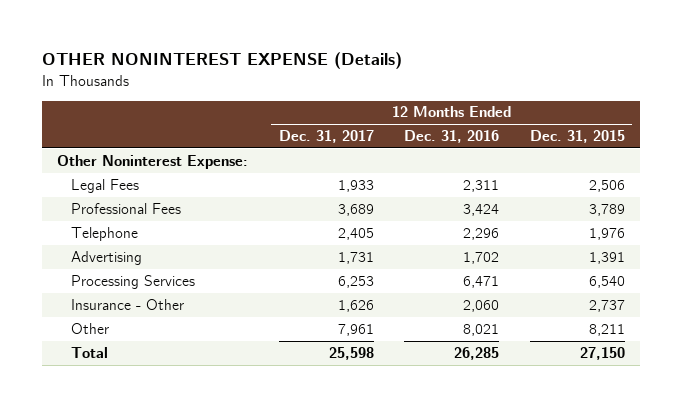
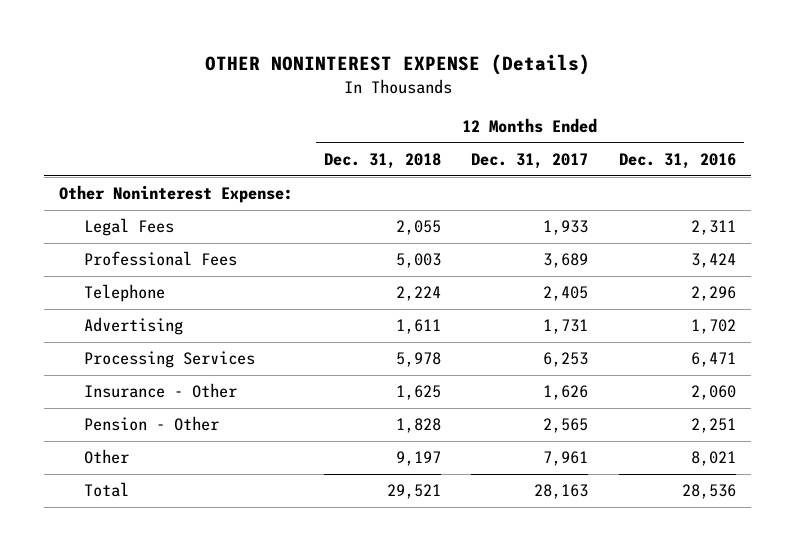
[529,130,625,144] Dec. 31, 2015 -> none
none -> [323,152,441,169] Dec. 31, 2018
none -> [84,416,220,432] Pension - Other
[328,346,374,360] 25,598 -> [534,484,589,500] 28,163
[454,346,500,360] 26,285 -> [681,484,736,500] 28,536

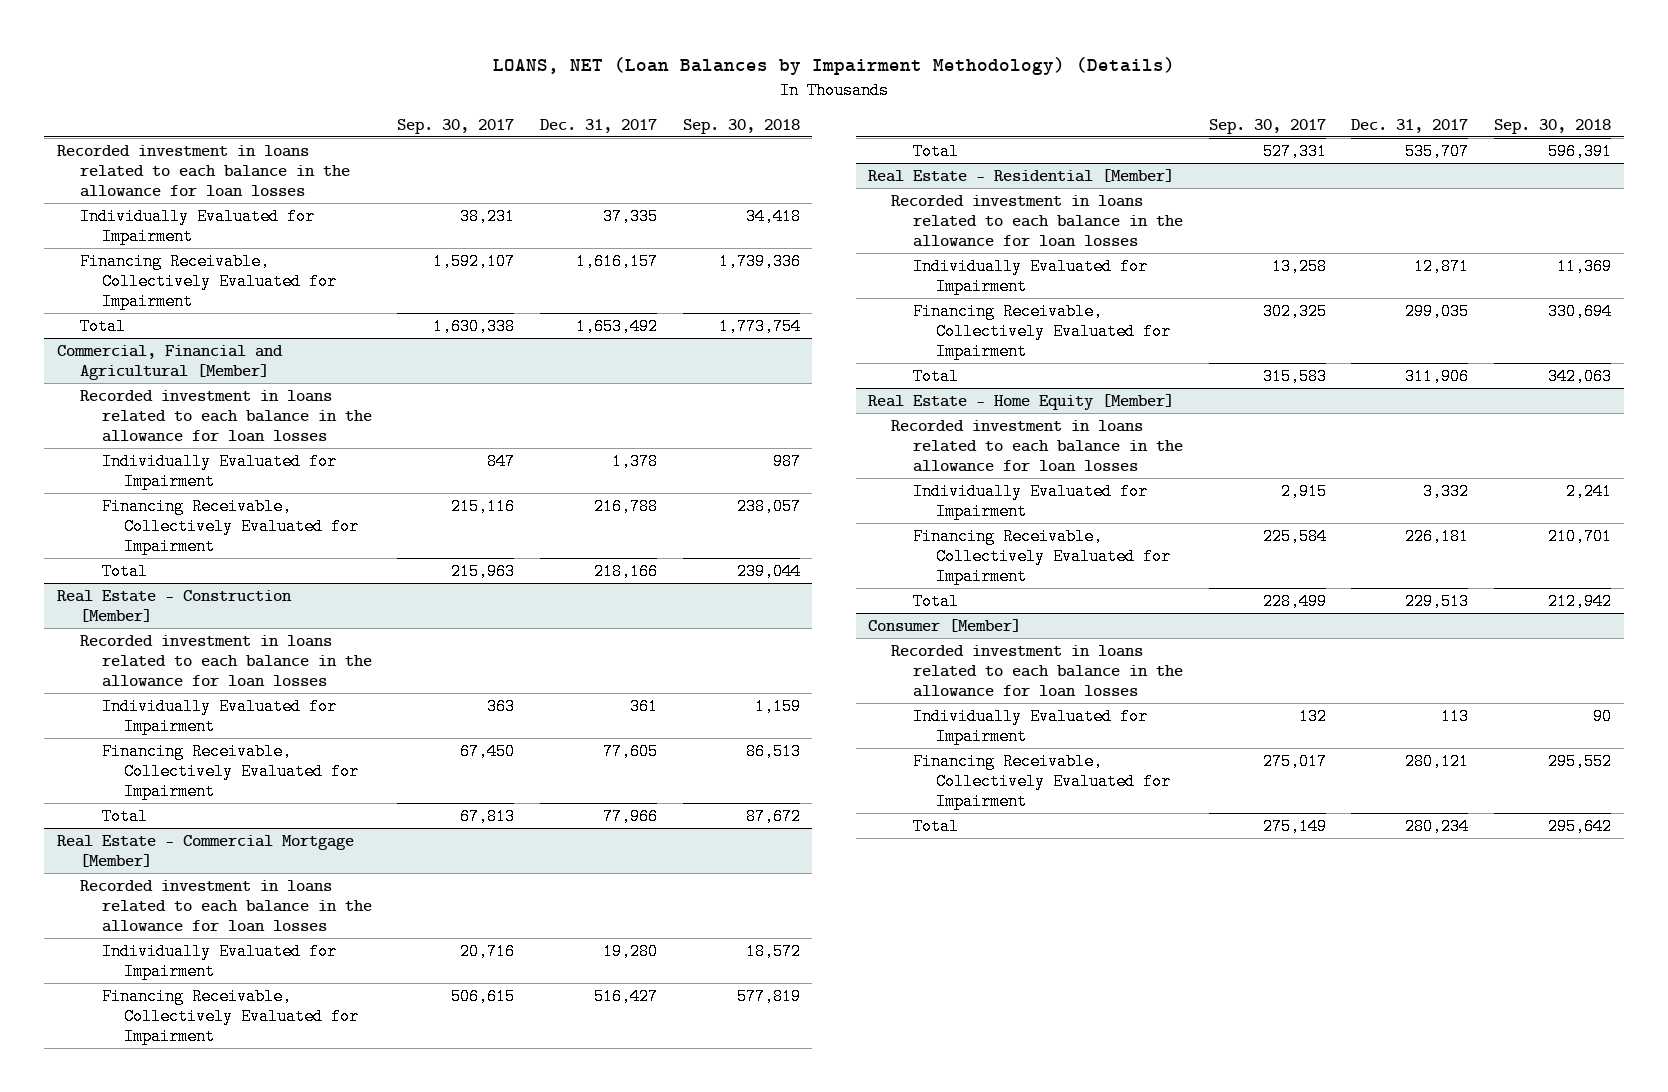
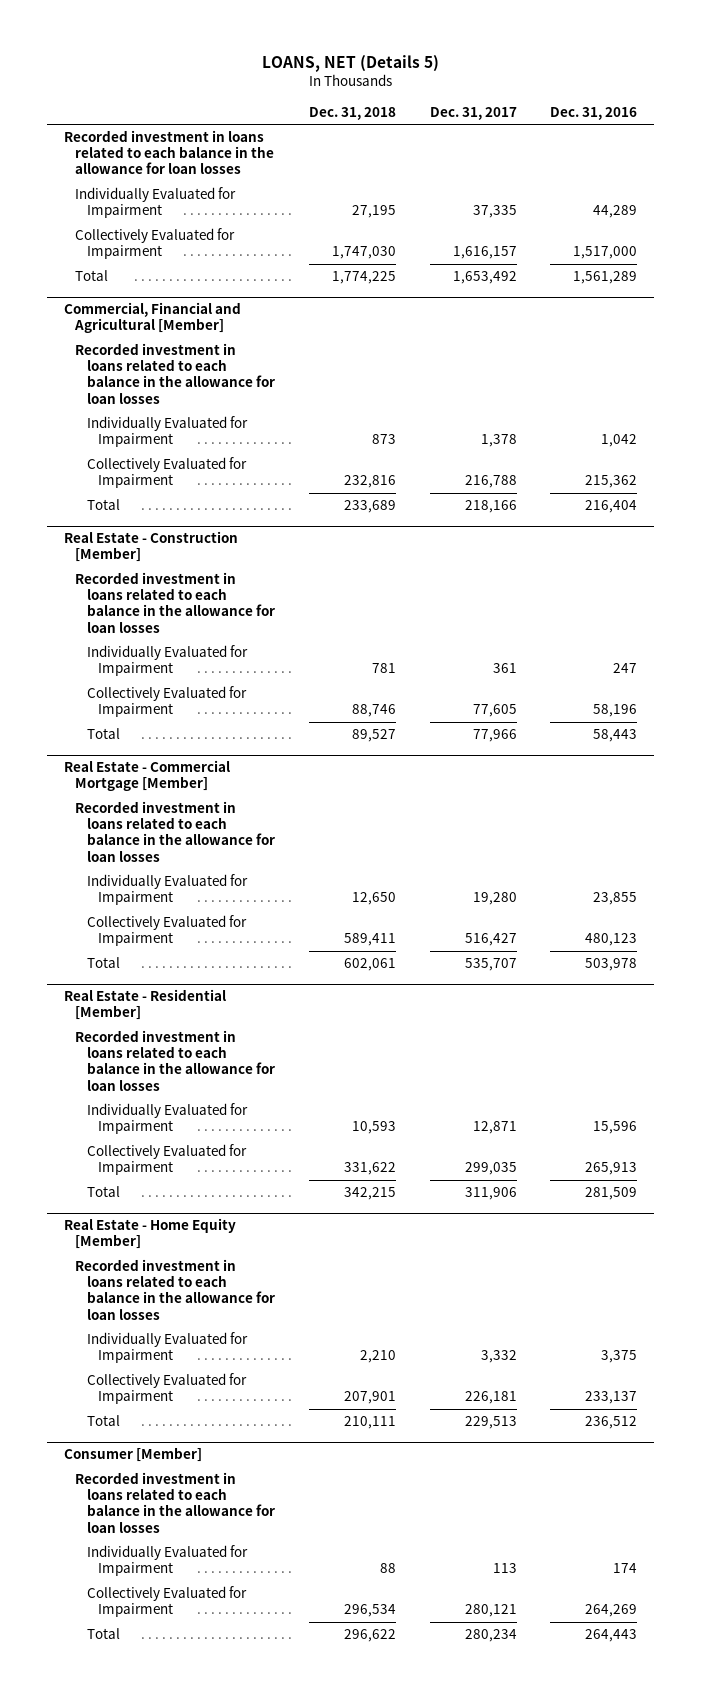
[492,57,1175,76] LOANS, NET (Loan Balances by Impairment Methodology) (Details) -> [261,55,439,73] LOANS, NET (Details 5)
[397,118,515,134] Sep. 30, 2017 -> none
[682,118,800,134] Sep. 30, 2018 -> none
none -> [308,107,396,121] Dec. 31, 2018
none -> [550,107,638,121] Dec. 31, 2016
[79,252,337,310] Financing Receivable, Collectively Evaluated for Impairment -> [75,228,236,260] Collectively Evaluated for Impairment
[101,497,360,555] Financing Receivable, Collectively Evaluated for Impairment -> [86,457,247,489] Collectively Evaluated for Impairment
[101,742,360,800] Financing Receivable, Collectively Evaluated for Impairment -> [86,686,247,718] Collectively Evaluated for Impairment
[101,987,360,1045] Financing Receivable, Collectively Evaluated for Impairment -> [86,915,247,947] Collectively Evaluated for Impairment
[913,302,1171,360] Financing Receivable, Collectively Evaluated for Impairment -> [86,1144,247,1176] Collectively Evaluated for Impairment
[913,527,1171,585] Financing Receivable, Collectively Evaluated for Impairment -> [86,1373,247,1405] Collectively Evaluated for Impairment
[913,752,1171,810] Financing Receivable, Collectively Evaluated for Impairment -> [86,1586,247,1618] Collectively Evaluated for Impairment

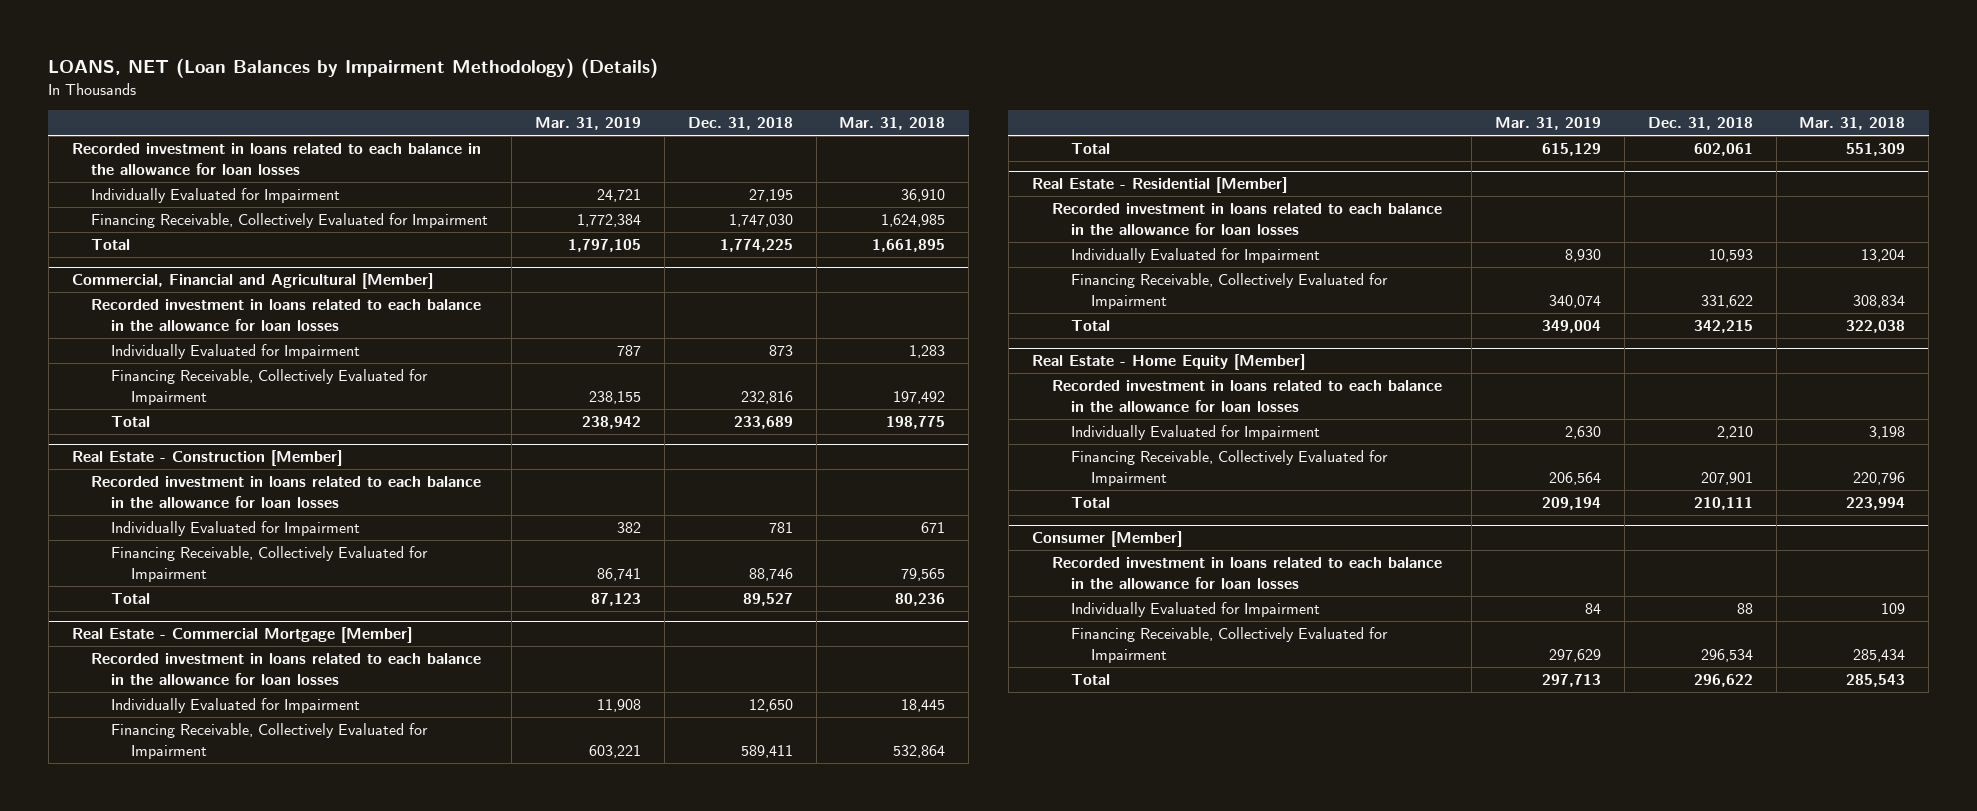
[261,55,439,73] LOANS, NET (Details 5) -> [48,58,659,79] LOANS, NET (Loan Balances by Impairment Methodology) (Details)
[429,107,517,121] Dec. 31, 2017 -> none
[550,107,638,121] Dec. 31, 2016 -> none
none -> [535,117,642,131] Mar. 31, 2019
none -> [839,117,946,131] Mar. 31, 2018
[75,228,236,260] Collectively Evaluated for Impairment -> [91,213,489,229] Financing Receivable, Collectively Evaluated for Impairment
[86,457,247,489] Collectively Evaluated for Impairment -> [111,369,429,405] Financing Receivable, Collectively Evaluated for Impairment
[86,686,247,718] Collectively Evaluated for Impairment -> [111,546,429,582] Financing Receivable, Collectively Evaluated for Impairment
[86,915,247,947] Collectively Evaluated for Impairment -> [111,723,429,759] Financing Receivable, Collectively Evaluated for Impairment
[86,1144,247,1176] Collectively Evaluated for Impairment -> [1071,273,1389,309] Financing Receivable, Collectively Evaluated for Impairment
[86,1373,247,1405] Collectively Evaluated for Impairment -> [1071,450,1389,486] Financing Receivable, Collectively Evaluated for Impairment
[86,1586,247,1618] Collectively Evaluated for Impairment -> [1071,627,1389,663] Financing Receivable, Collectively Evaluated for Impairment

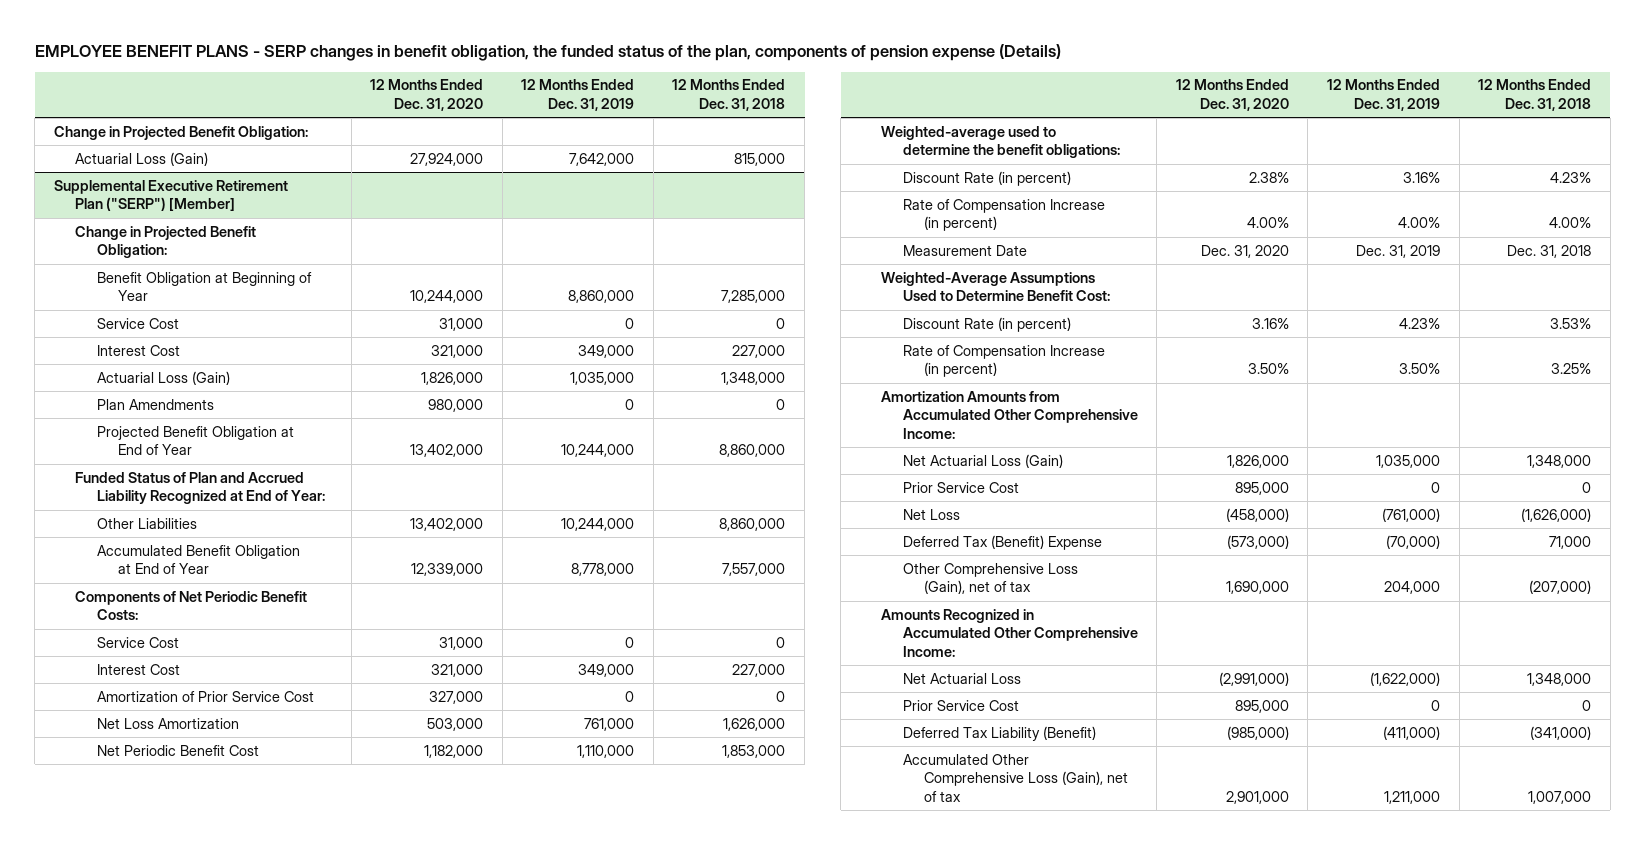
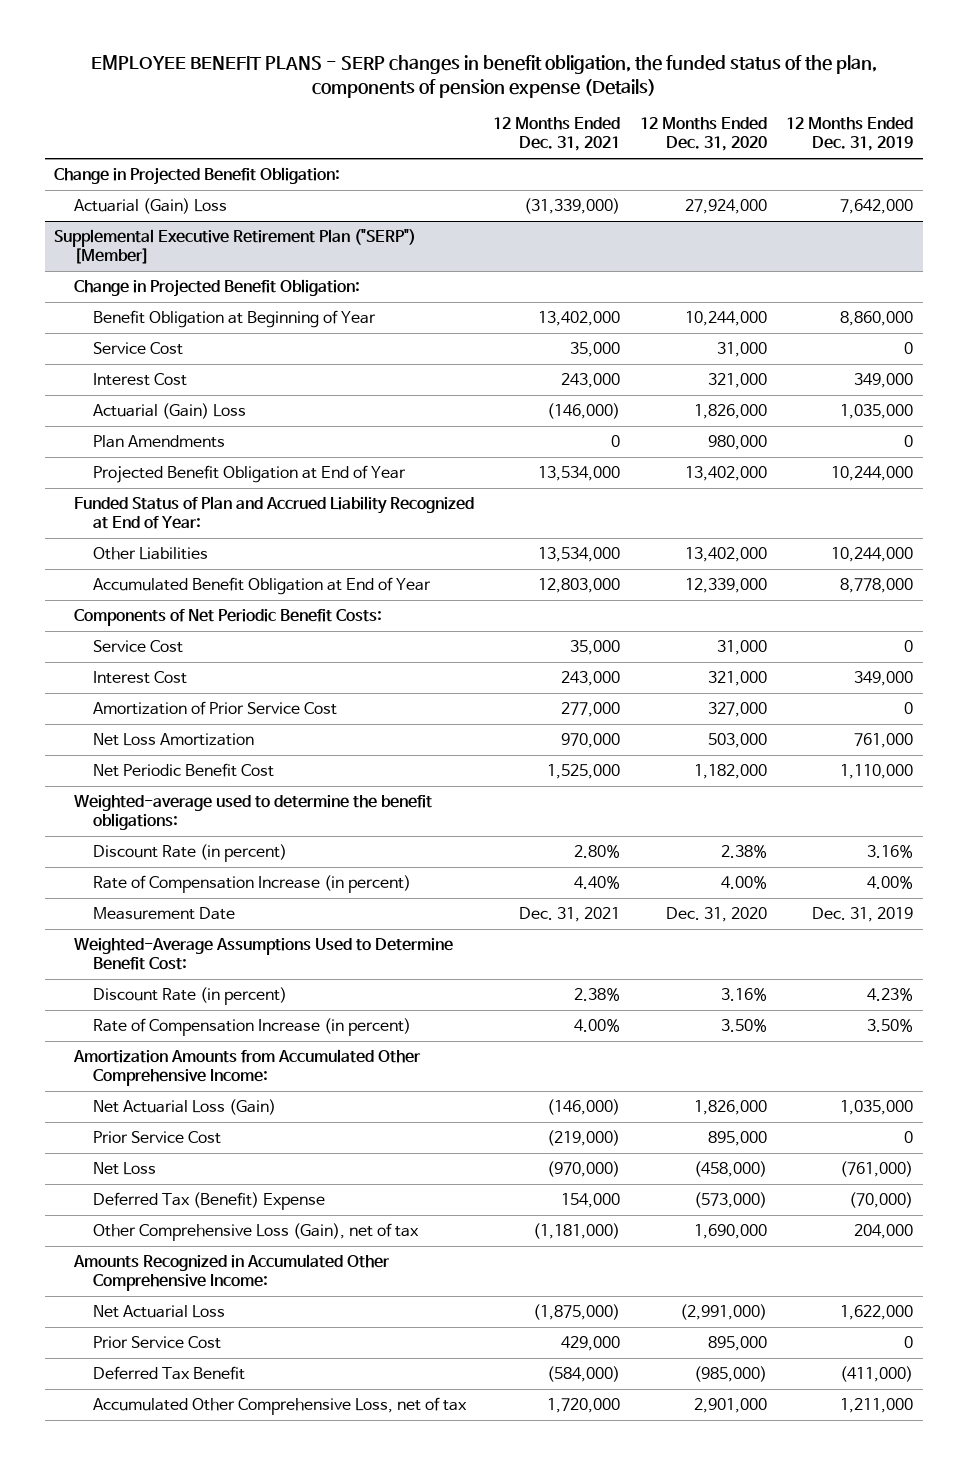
[672,79,786,111] 12 Months Ended Dec. 31, 2018 -> none
none -> [493,117,621,152] 12 Months Ended Dec. 31, 2021
[75,151,209,166] Actuarial Loss (Gain) -> [73,197,227,214] Actuarial (Gain) Loss
[96,370,230,385] Actuarial Loss (Gain) -> [93,402,247,419] Actuarial (Gain) Loss
[1370,671,1441,686] (1,622,000) -> [840,1304,914,1320] 1,622,000
[902,725,1096,741] Deferred Tax Liability (Benefit) -> [93,1365,246,1380] Deferred Tax Benefit
[902,753,1129,803] Accumulated Other Comprehensive Loss (Gain), net of tax -> [93,1396,468,1415] Accumulated Other Comprehensive Loss, net of tax

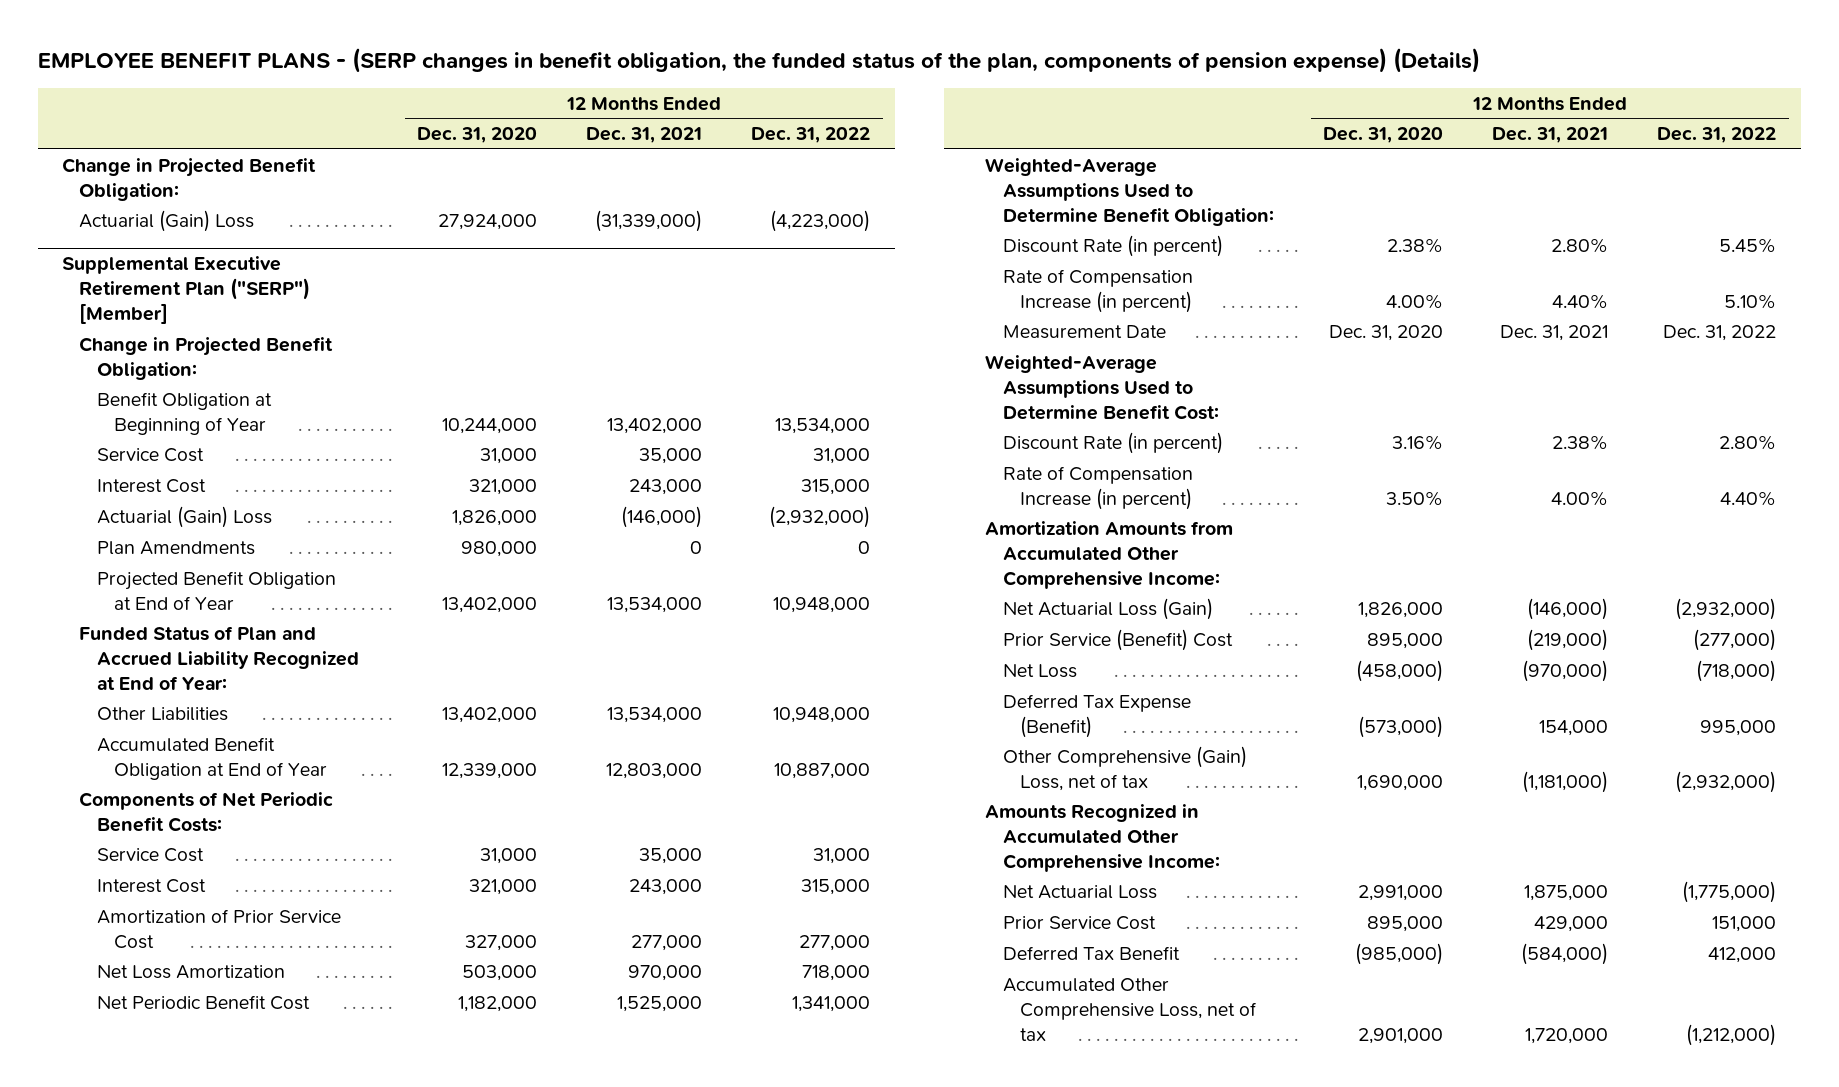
[90,54,877,98] EMPLOYEE BENEFIT PLANS - SERP changes in benefit obligation, the funded status of the plan, components of pension expense (Details) -> [37,48,1480,74] EMPLOYEE BENEFIT PLANS - (SERP changes in benefit obligation, the funded status of the plan, components of pension expense) (Details)
[786,117,914,152] 12 Months Ended Dec. 31, 2019 -> none
none -> [751,127,871,144] Dec. 31, 2022
[73,794,432,830] Weighted-average used to determine the benefit obligations: -> [985,157,1274,226] Weighted-Average Assumptions Used to Determine Benefit Obligation:
[93,1130,222,1144] Prior Service Cost -> [1002,628,1233,651] Prior Service (Benefit) Cost
[93,1191,326,1210] Deferred Tax (Benefit) Expense -> [1002,693,1191,738] Deferred Tax Expense (Benefit)
[93,1222,420,1241] Other Comprehensive Loss (Gain), net of tax -> [1002,745,1247,791] Other Comprehensive (Gain) Loss, net of tax
[533,1303,621,1320] (1,875,000) -> [1524,884,1609,901] 1,875,000
[679,1303,767,1320] (2,991,000) -> [1357,884,1443,901] 2,991,000

